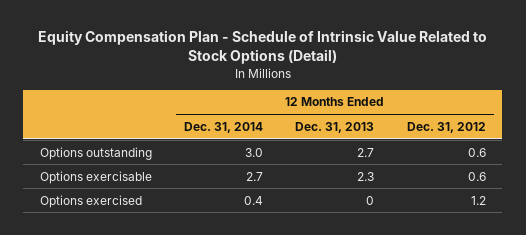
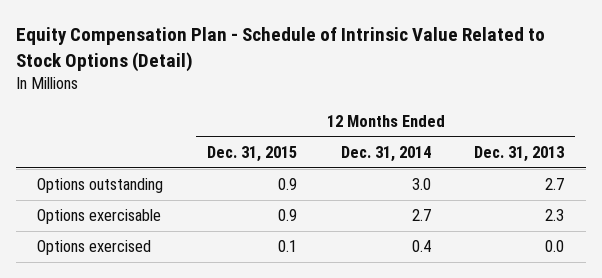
[406,121,486,133] Dec. 31, 2012 -> none
none -> [206,146,297,163] Dec. 31, 2015
[366,195,375,205] 0 -> [545,240,565,253] 0.0

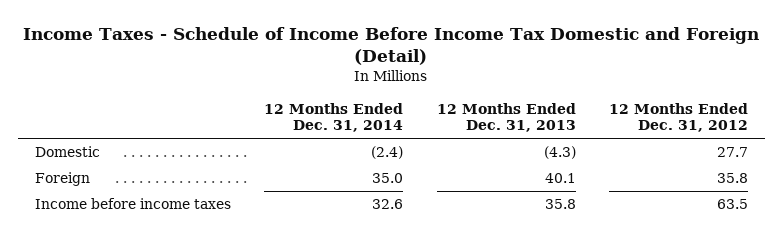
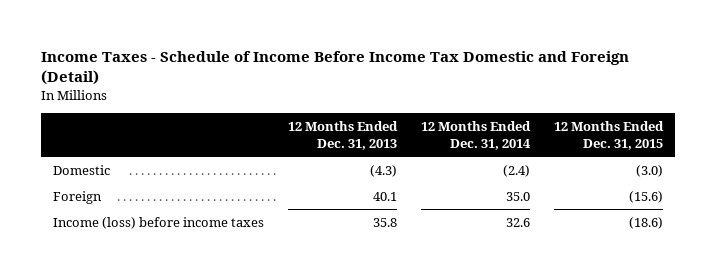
[608,102,748,133] 12 Months Ended Dec. 31, 2012 -> none
none -> [553,120,664,151] 12 Months Ended Dec. 31, 2015
[34,197,231,209] Income before income taxes -> [53,216,265,229] Income (loss) before income taxes

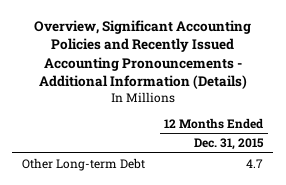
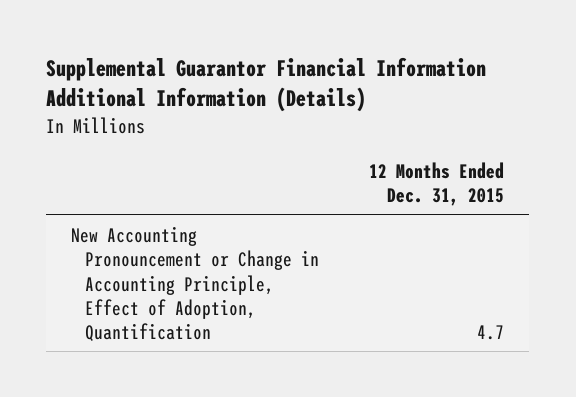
[33,19,251,90] Overview, Significant Accounting Policies and Recently Issued Accounting Pronouncements - Additional Information (Details) -> [46,57,487,113] Supplemental Guarantor Financial Information Additional Information (Details)
[22,157,146,171] Other Long-term Debt -> [71,226,319,342] New Accounting Pronouncement or Change in Accounting Principle, Effect of Adoption, Quantification

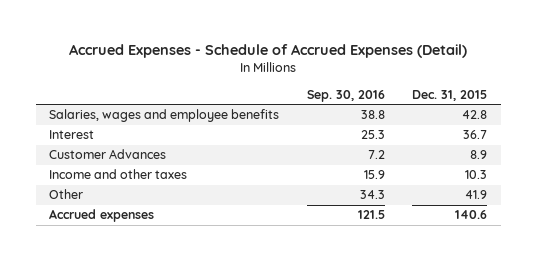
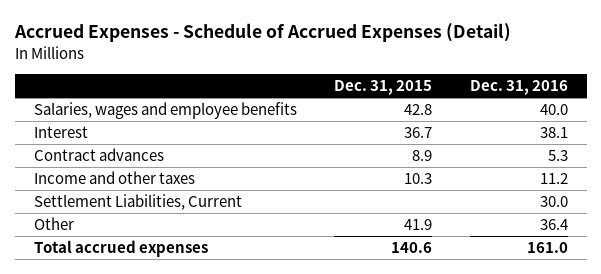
[306,89,385,102] Sep. 30, 2016 -> none
none -> [469,79,568,95] Dec. 31, 2016
[49,149,167,160] Customer Advances -> [33,148,164,162] Contract advances
none -> [33,194,242,211] Settlement Liabilities, Current
[49,209,155,223] Accrued expenses -> [33,240,208,258] Total accrued expenses

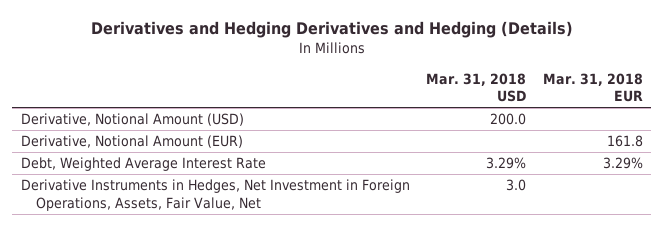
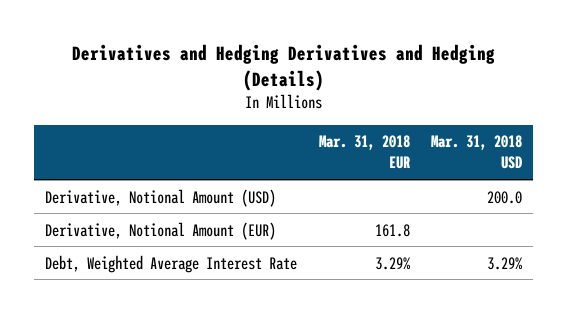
[20,179,410,211] Derivative Instruments in Hedges, Net Investment in Foreign Operations, Assets, Fair Value, Net -> none

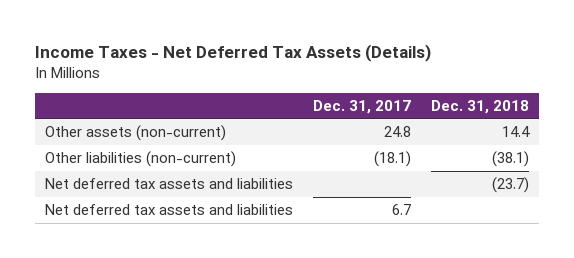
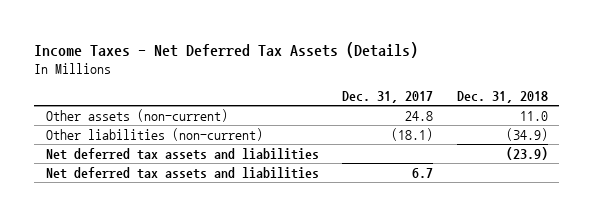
[502,126,531,138] 14.4 -> [519,110,548,121] 11.0
[492,151,530,168] (38.1) -> [505,127,548,141] (34.9)
[492,177,530,194] (23.7) -> [505,146,548,160] (23.9)

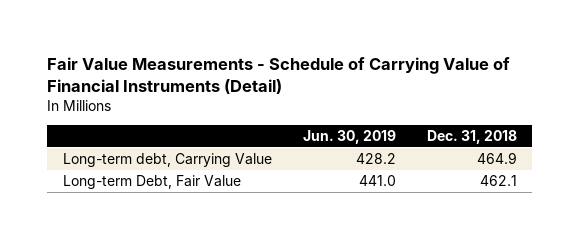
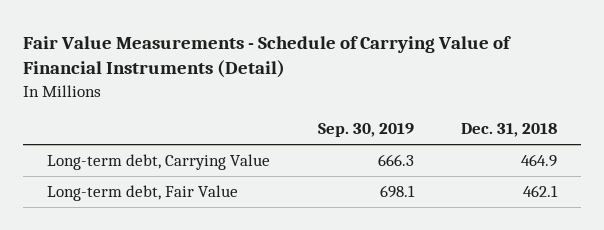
[302,130,396,145] Jun. 30, 2019 -> none
none -> [317,123,414,138] Sep. 30, 2019
[62,175,241,190] Long-term Debt, Fair Value -> [46,185,238,202] Long-term debt, Fair Value

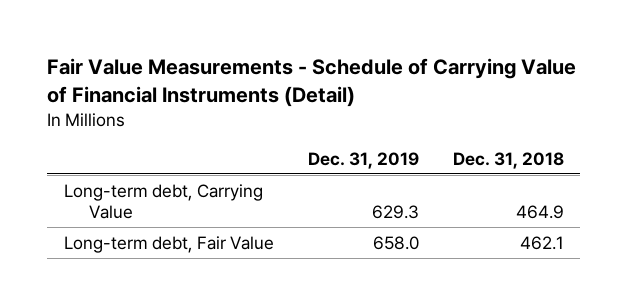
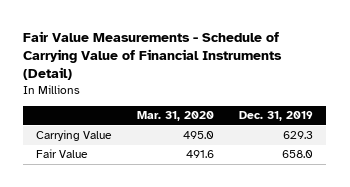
[452,151,564,169] Dec. 31, 2018 -> none
none -> [136,111,214,122] Mar. 31, 2020
[63,183,263,219] Long-term debt, Carrying Value -> [36,130,113,142] Carrying Value
[63,235,274,253] Long-term debt, Fair Value -> [36,149,89,159] Fair Value

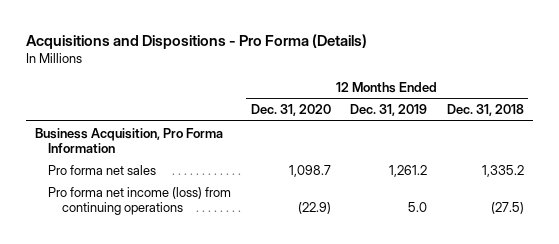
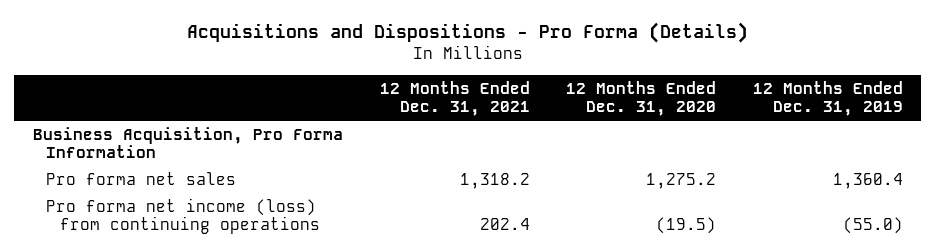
[446,104,524,117] Dec. 31, 2018 -> none
none -> [379,80,530,117] 12 Months Ended Dec. 31, 2021
[288,164,331,177] 1,098.7 -> [646,172,717,189] 1,275.2
[389,164,428,177] 1,261.2 -> [833,172,904,189] 1,360.4
[297,201,331,214] (22.9) -> [656,217,717,235] (19.5)
[408,201,428,212] 5.0 -> [843,217,904,235] (55.0)

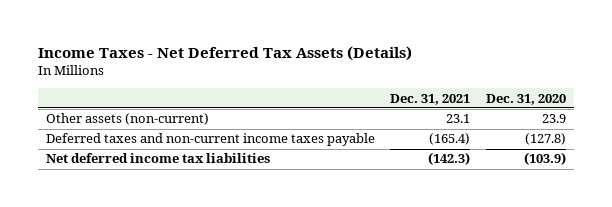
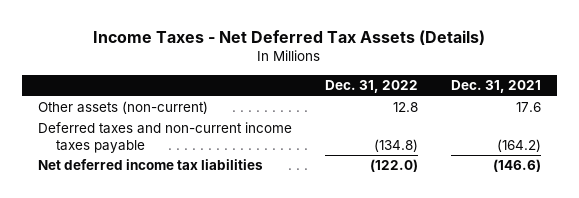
[486,93,567,105] Dec. 31, 2020 -> none
none -> [324,80,418,94] Dec. 31, 2022
[446,114,471,124] 23.1 -> [515,102,541,113] 17.6
[429,133,471,146] (165.4) -> [496,139,541,153] (164.2)
[428,152,471,166] (142.3) -> [492,159,541,173] (146.6)

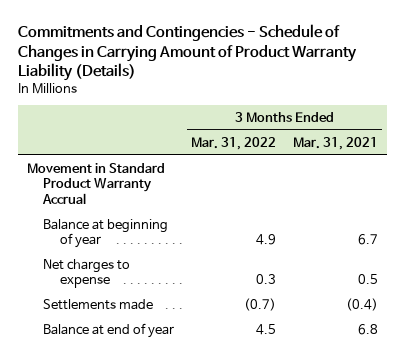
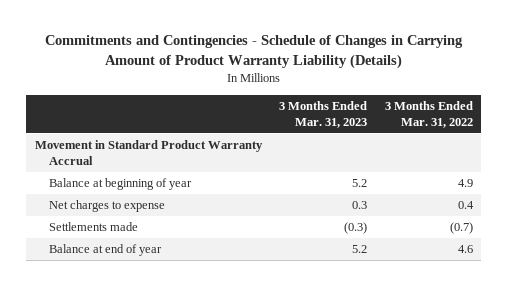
[293,136,379,150] Mar. 31, 2021 -> none
none -> [279,100,368,128] 3 Months Ended Mar. 31, 2023
[256,274,277,285] 0.3 -> [457,201,474,210] 0.4
[256,323,277,335] 4.5 -> [457,245,473,254] 4.6

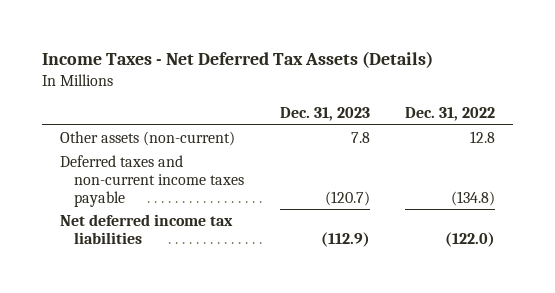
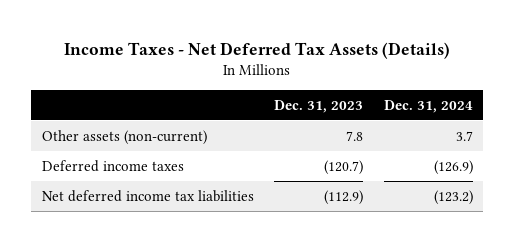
[405,107,496,122] Dec. 31, 2022 -> none
none -> [383,99,473,113] Dec. 31, 2024
[59,155,244,207] Deferred taxes and non-current income taxes payable -> [41,159,184,172] Deferred income taxes

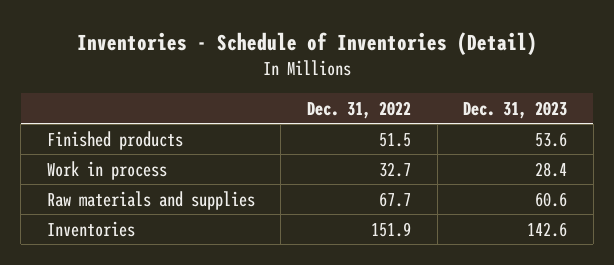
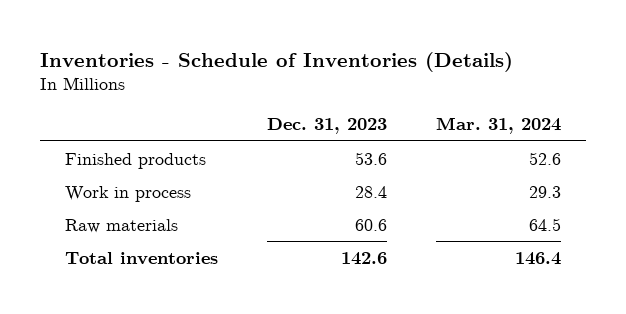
[77,31,538,55] Inventories - Schedule of Inventories (Detail) -> [40,51,514,72] Inventories - Schedule of Inventories (Details)
[307,100,412,119] Dec. 31, 2022 -> none
none -> [436,117,562,135] Mar. 31, 2024
[46,190,255,210] Raw materials and supplies -> [64,218,178,233] Raw materials
[46,220,135,237] Inventories -> [64,251,218,265] Total inventories

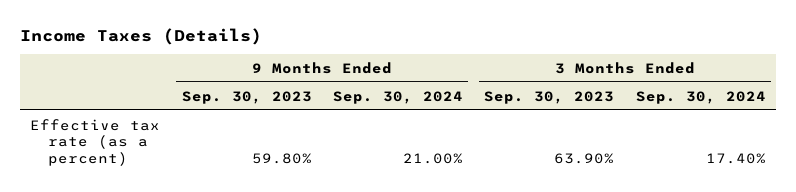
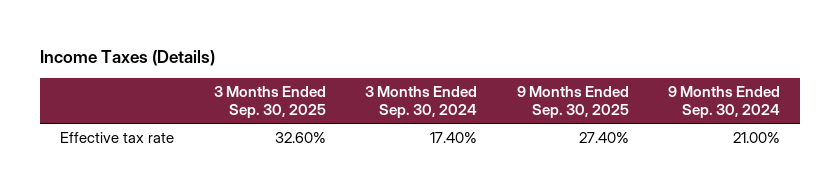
[181,90,312,104] Sep. 30, 2023 -> none
[484,90,615,104] Sep. 30, 2023 -> none
none -> [213,85,326,118] 3 Months Ended Sep. 30, 2025
none -> [516,85,629,118] 9 Months Ended Sep. 30, 2025
[30,118,161,167] Effective tax rate (as a percent) -> [60,131,175,143] Effective tax rate

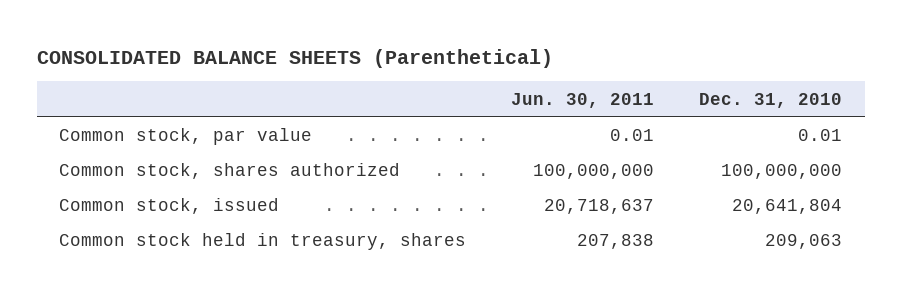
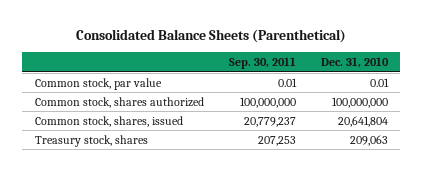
[36,48,553,68] CONSOLIDATED BALANCE SHEETS (Parenthetical) -> [76,29,347,44] Consolidated Balance Sheets (Parenthetical)
[511,92,655,108] Jun. 30, 2011 -> none
none -> [228,57,296,70] Sep. 30, 2011
[59,198,280,215] Common stock, issued -> [34,115,183,127] Common stock, shares, issued
[59,233,467,251] Common stock held in treasury, shares -> [34,134,148,147] Treasury stock, shares

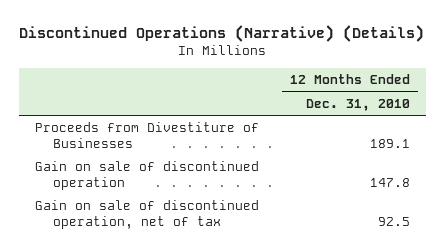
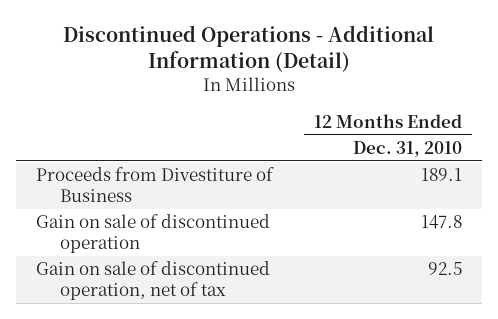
[19,25,425,43] Discontinued Operations (Narrative) (Details) -> [62,25,434,73] Discontinued Operations - Additional Information (Detail)
[34,122,259,148] Proceeds from Divestiture of Businesses -> [36,167,275,203] Proceeds from Divestiture of Business

